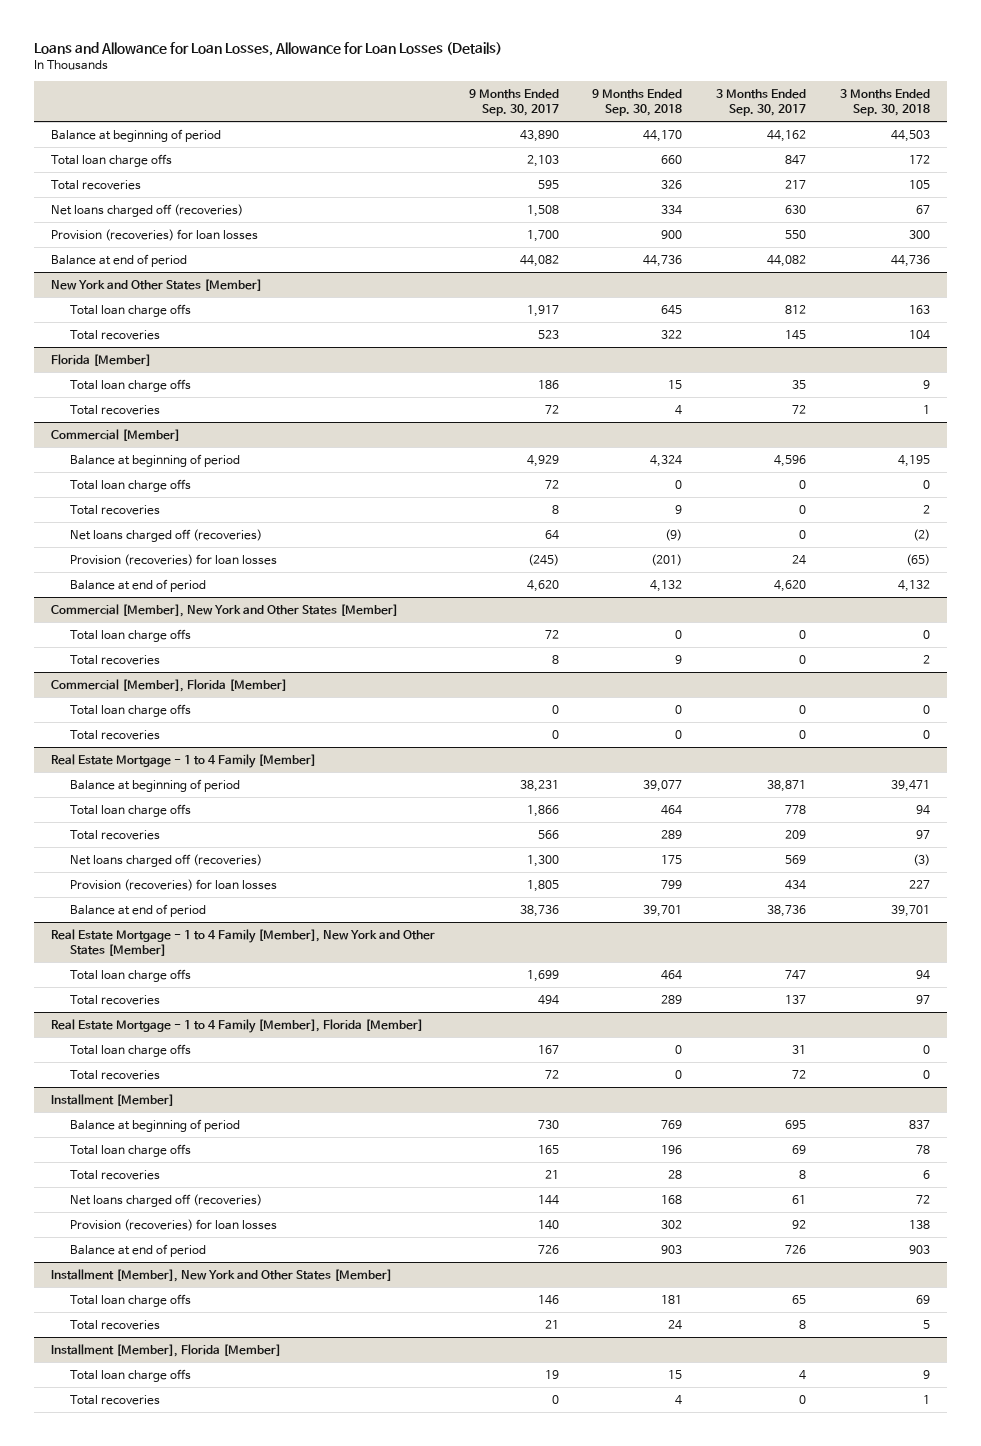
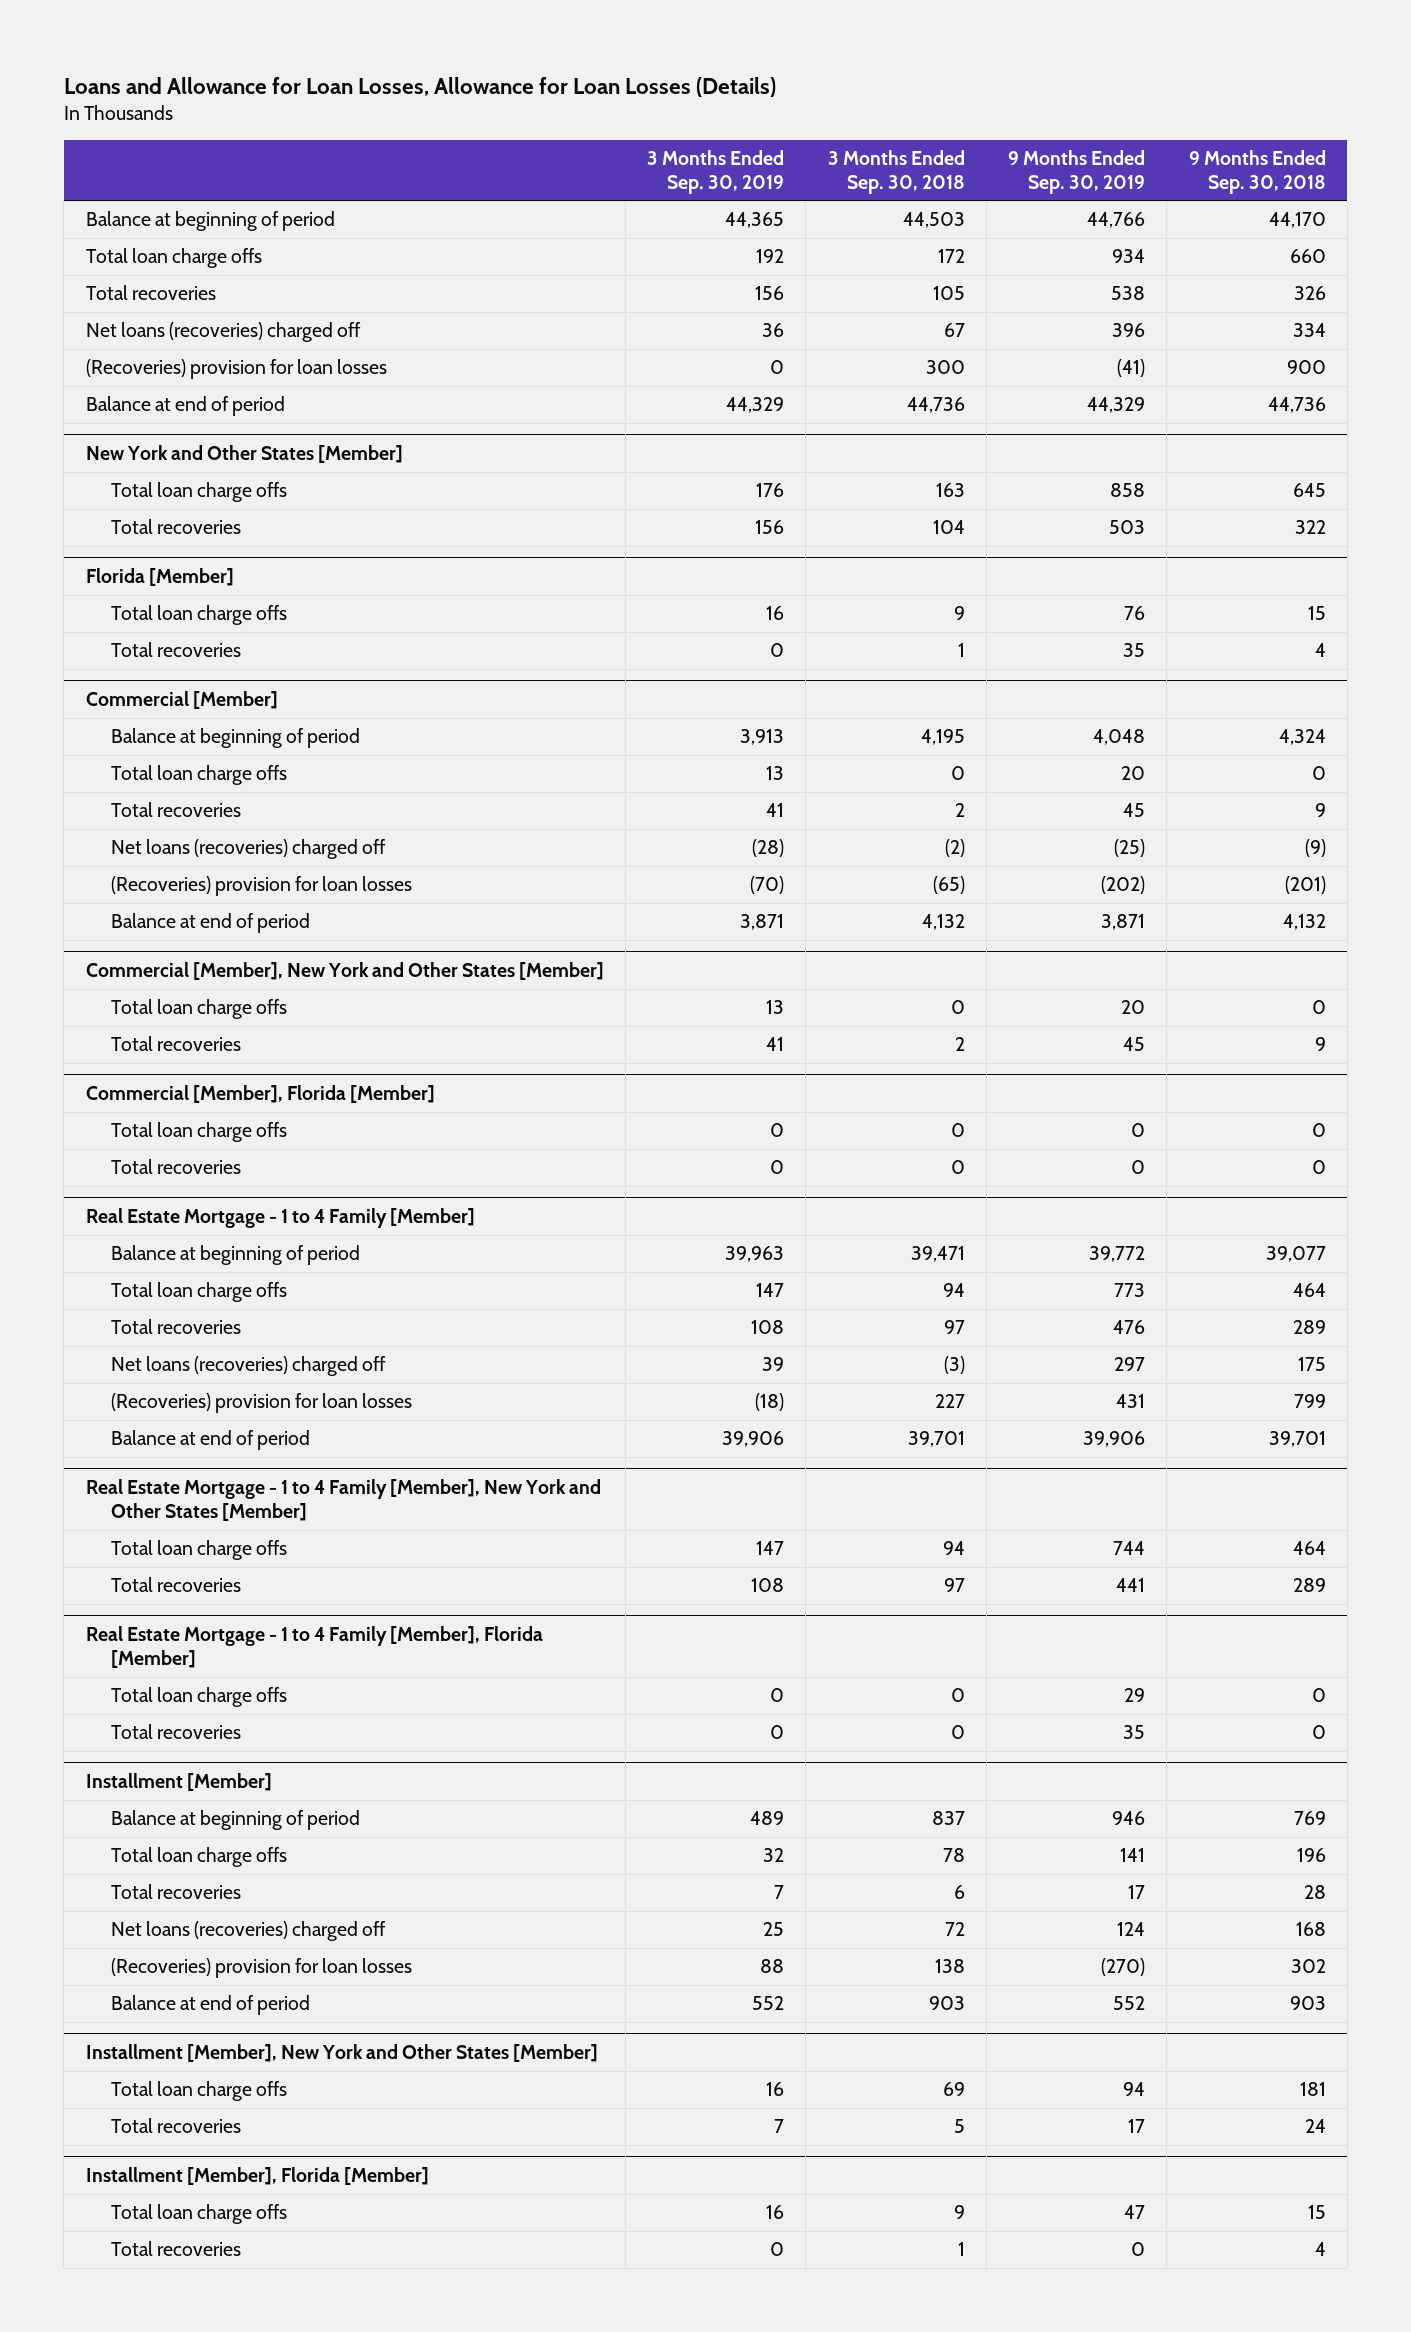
[468,88,559,117] 9 Months Ended Sep. 30, 2017 -> none
[716,88,807,117] 3 Months Ended Sep. 30, 2017 -> none
none -> [647,149,785,194] 3 Months Ended Sep. 30, 2019
none -> [1008,149,1146,194] 9 Months Ended Sep. 30, 2019
[50,203,243,217] Net loans charged off (recoveries) -> [85,322,361,343] Net loans (recoveries) charged off
[50,228,258,241] Provision (recoveries) for loan losses -> [85,359,387,380] (Recoveries) provision for loan losses
[69,528,262,542] Net loans charged off (recoveries) -> [110,839,386,860] Net loans (recoveries) charged off
[69,553,277,566] Provision (recoveries) for loan losses -> [110,876,412,897] (Recoveries) provision for loan losses
[69,853,262,867] Net loans charged off (recoveries) -> [110,1356,386,1377] Net loans (recoveries) charged off
[69,878,277,891] Provision (recoveries) for loan losses -> [110,1393,412,1414] (Recoveries) provision for loan losses
[69,1193,262,1207] Net loans charged off (recoveries) -> [110,1921,386,1942] Net loans (recoveries) charged off
[69,1218,277,1231] Provision (recoveries) for loan losses -> [110,1958,412,1979] (Recoveries) provision for loan losses

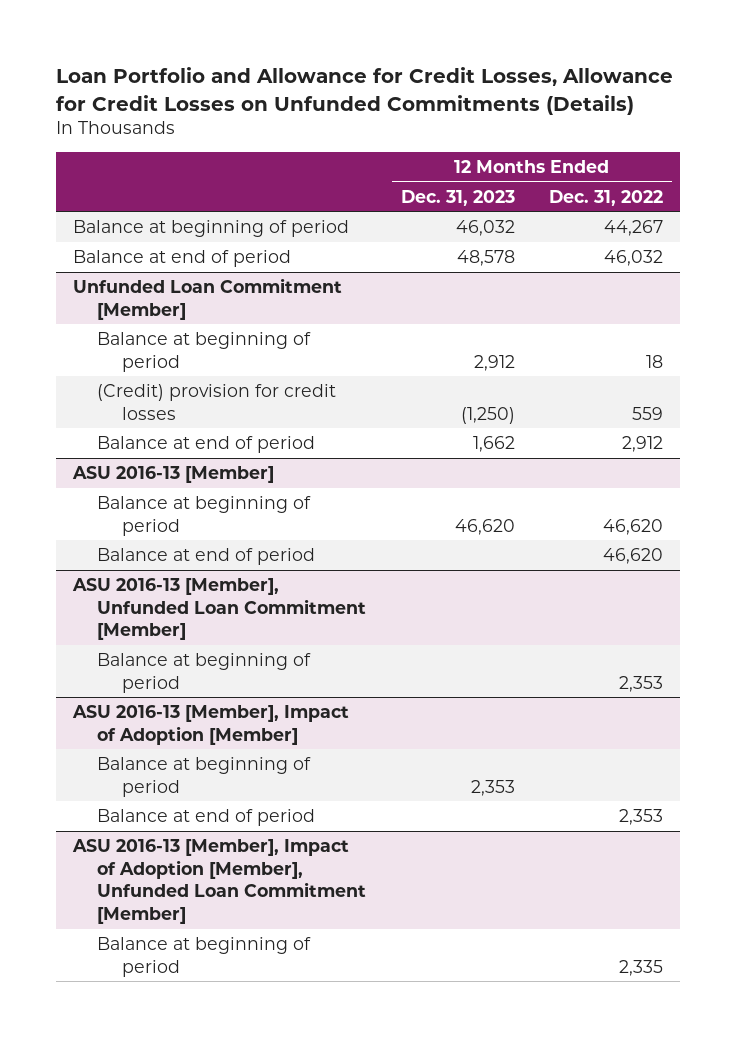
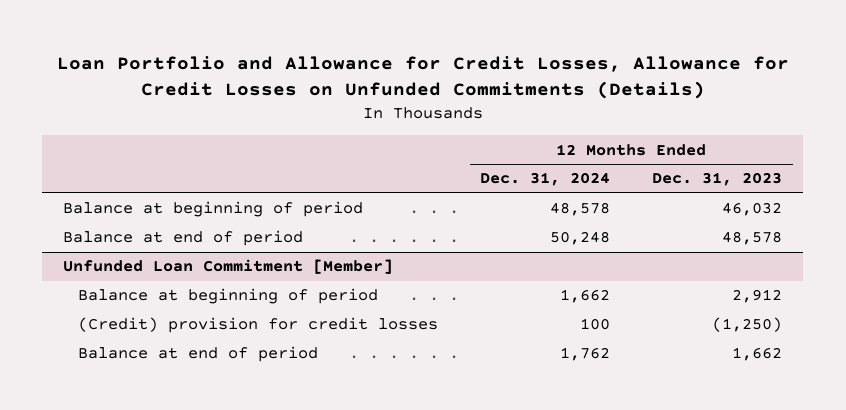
[549,189,664,206] Dec. 31, 2022 -> none
none -> [480,172,611,187] Dec. 31, 2024
[72,466,275,484] ASU 2016-13 [Member] -> none
[97,496,312,536] Balance at beginning of period -> none
[97,548,316,566] Balance at end of period -> none
[72,578,367,641] ASU 2016-13 [Member], Unfunded Loan Commitment [Member] -> none
[97,653,312,693] Balance at beginning of period -> none
[72,705,350,745] ASU 2016-13 [Member], Impact of Adoption [Member] -> none
[97,757,312,797] Balance at beginning of period -> none
[97,809,316,827] Balance at end of period -> none
[72,839,367,924] ASU 2016-13 [Member], Impact of Adoption [Member], Unfunded Loan Commitment [Member] -> none
[97,937,312,977] Balance at beginning of period -> none

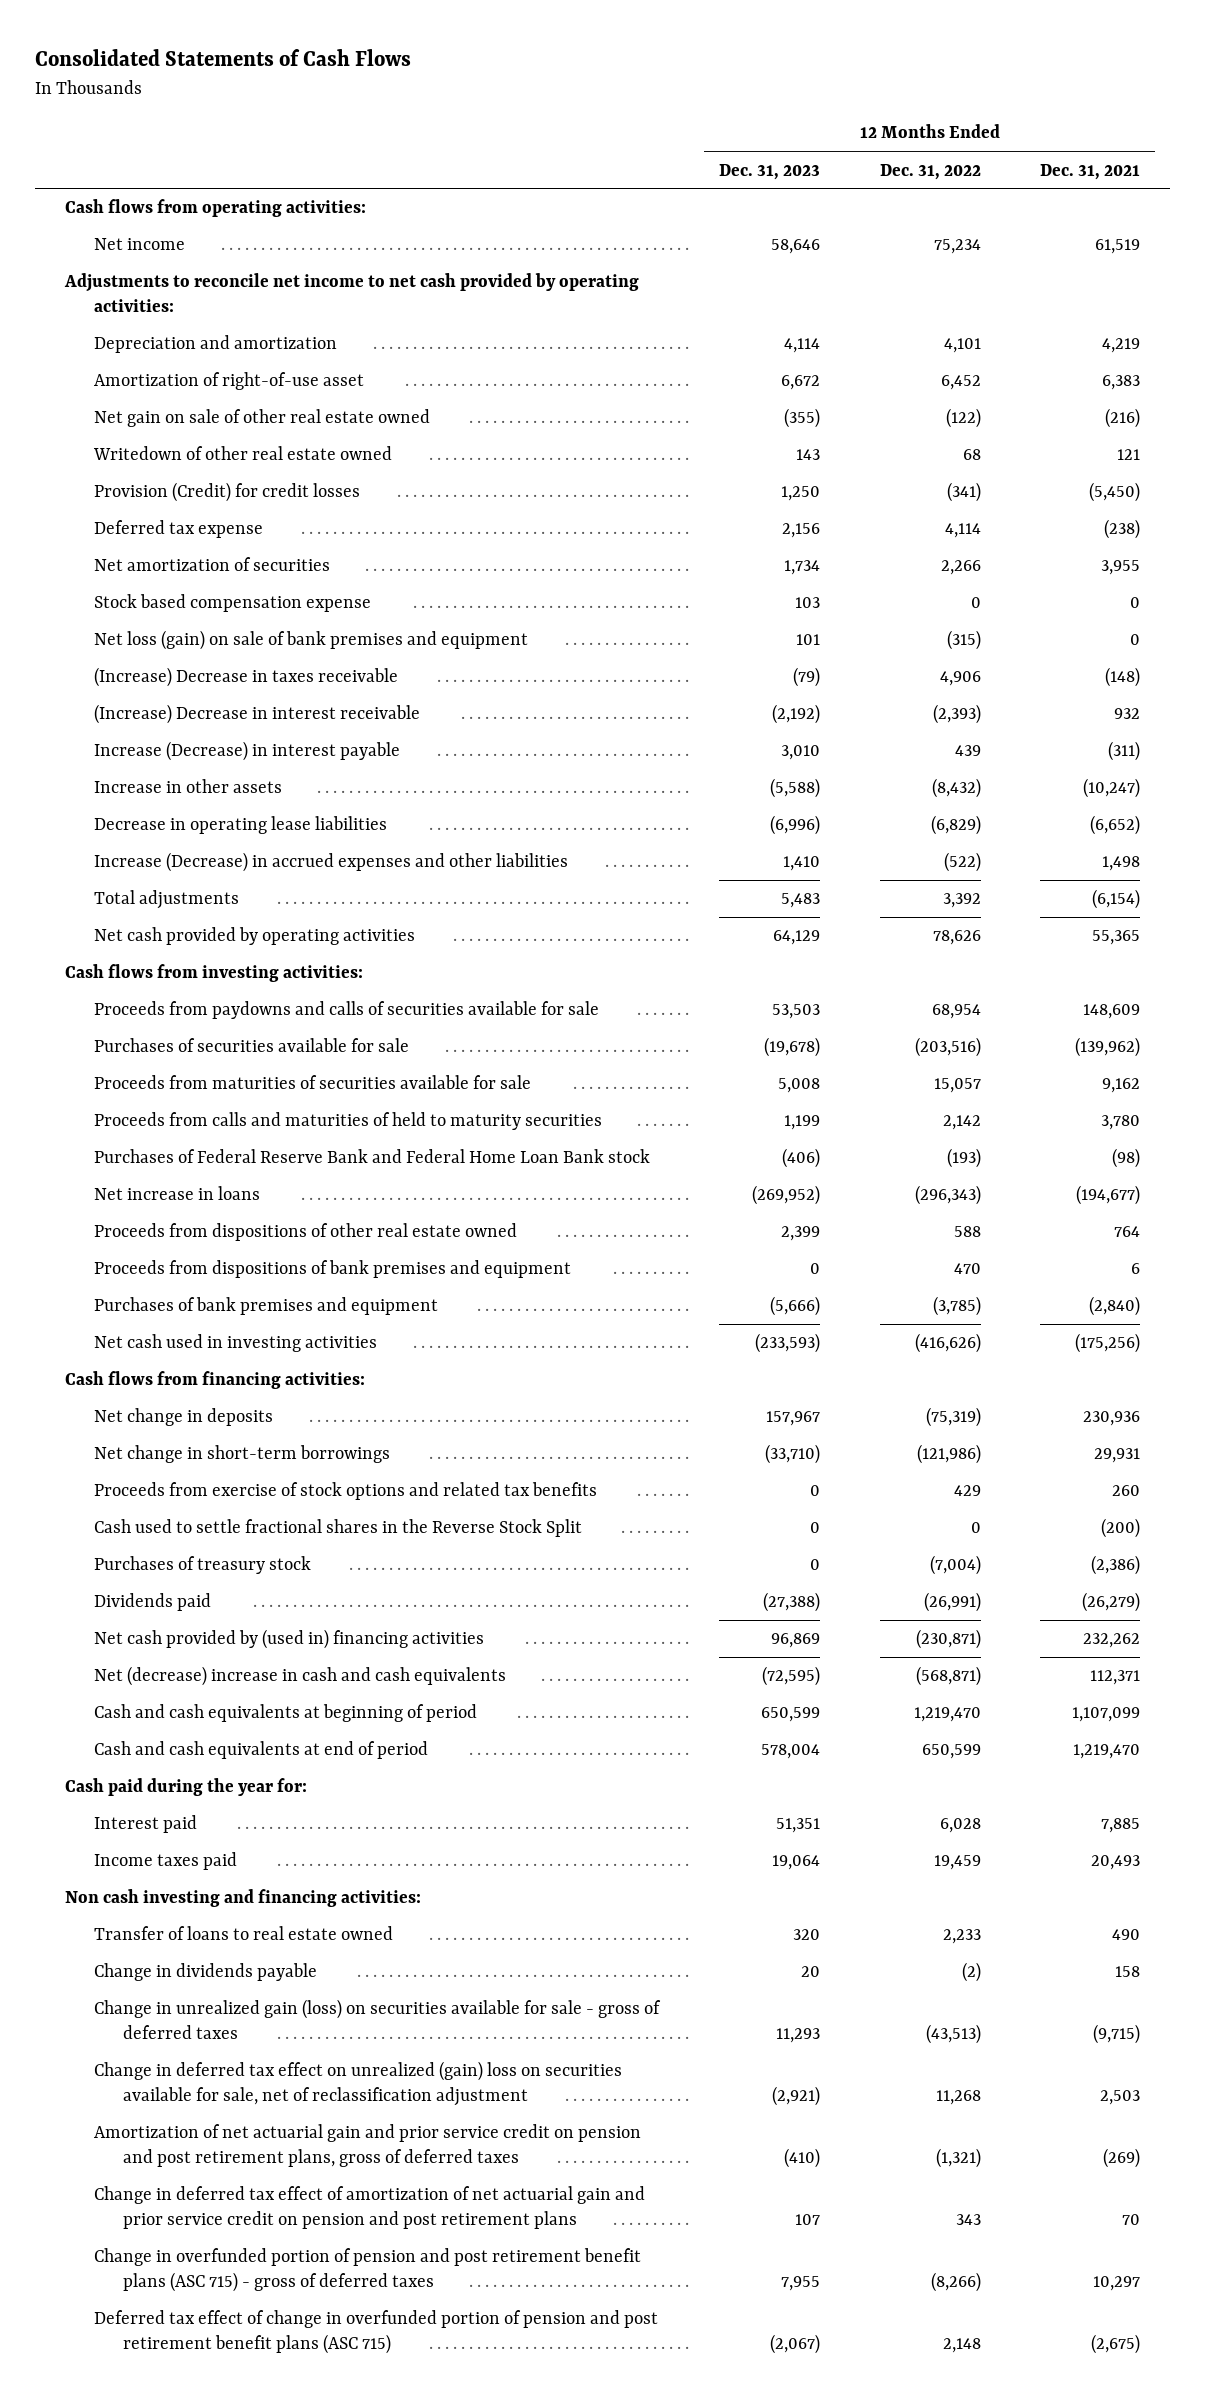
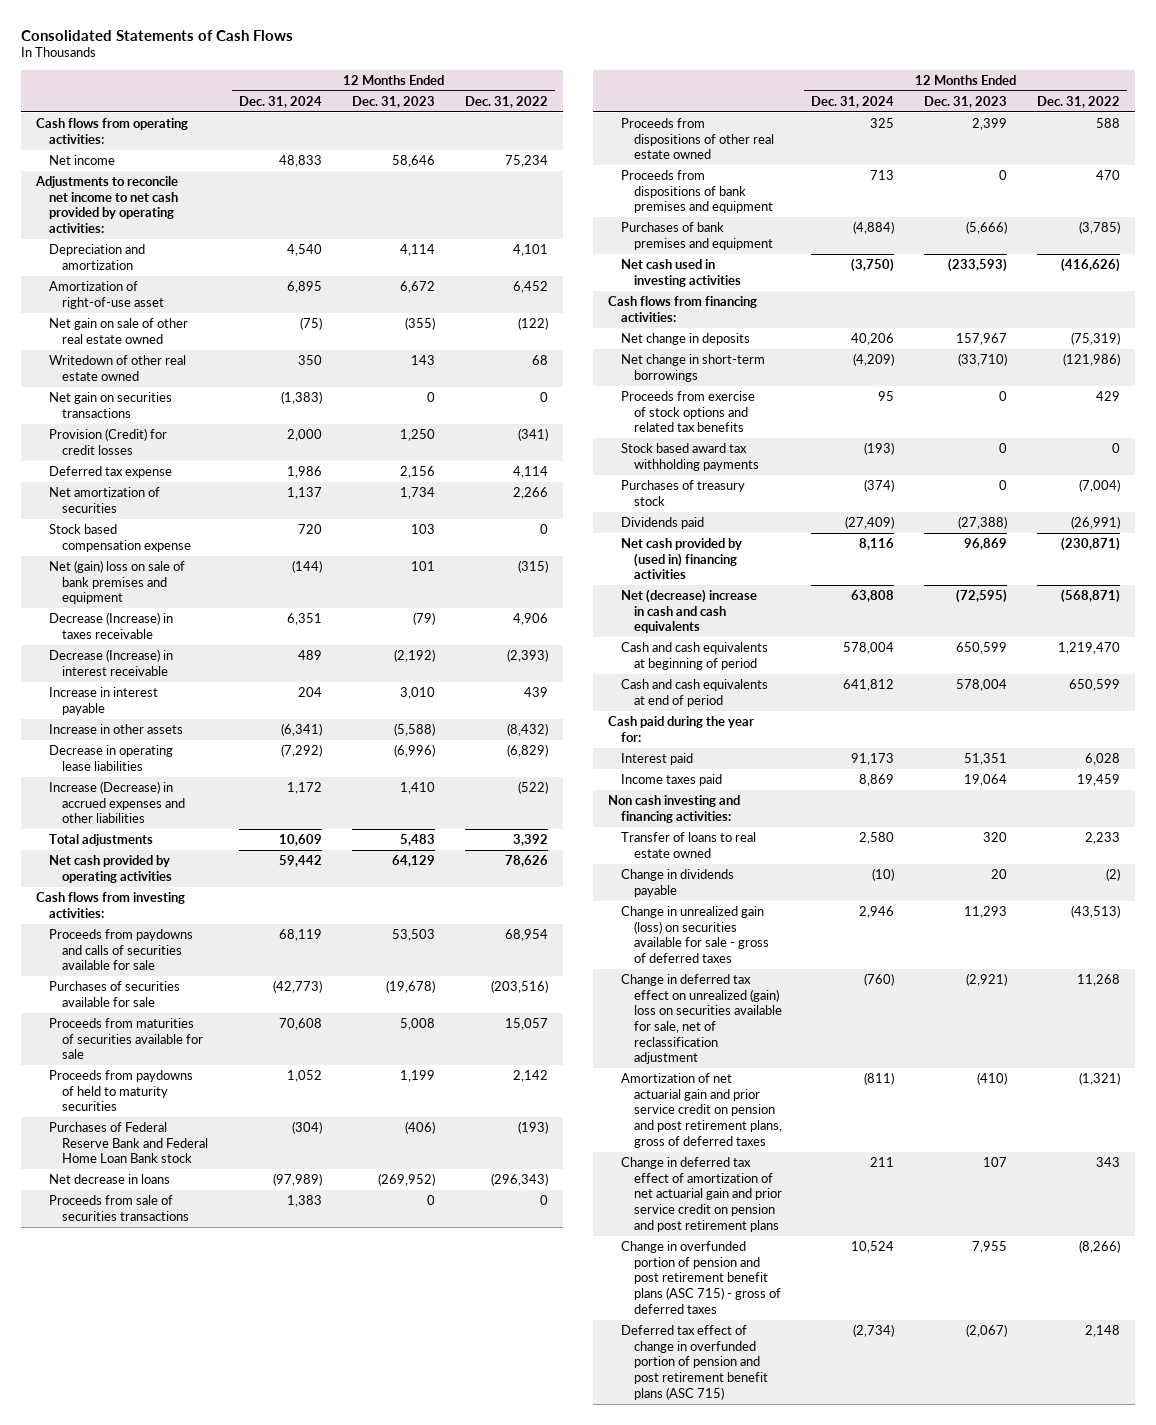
[1040,163,1141,180] Dec. 31, 2021 -> none
none -> [239,95,323,108] Dec. 31, 2024
none -> [48,391,172,418] Net gain on securities transactions
[94,630,529,651] Net loss (gain) on sale of bank premises and equipment -> [48,559,185,605] Net (gain) loss on sale of bank premises and equipment
[94,667,399,688] (Increase) Decrease in taxes receivable -> [48,611,173,639] Decrease (Increase) in taxes receivable
[94,704,421,725] (Increase) Decrease in interest receivable -> [48,648,173,676] Decrease (Increase) in interest receivable
[94,741,401,762] Increase (Decrease) in interest payable -> [48,686,158,715] Increase in interest payable
[94,1112,603,1131] Proceeds from calls and maturities of held to maturity securities -> [48,1069,193,1112] Proceeds from paydowns of held to maturity securities
[94,1186,261,1201] Net increase in loans -> [48,1173,170,1184] Net decrease in loans
none -> [48,1194,189,1221] Proceeds from sale of securities transactions
[94,1519,583,1538] Cash used to settle fractional shares in the Reverse Stock Split -> none
none -> [621,442,759,471] Stock based award tax withholding payments

